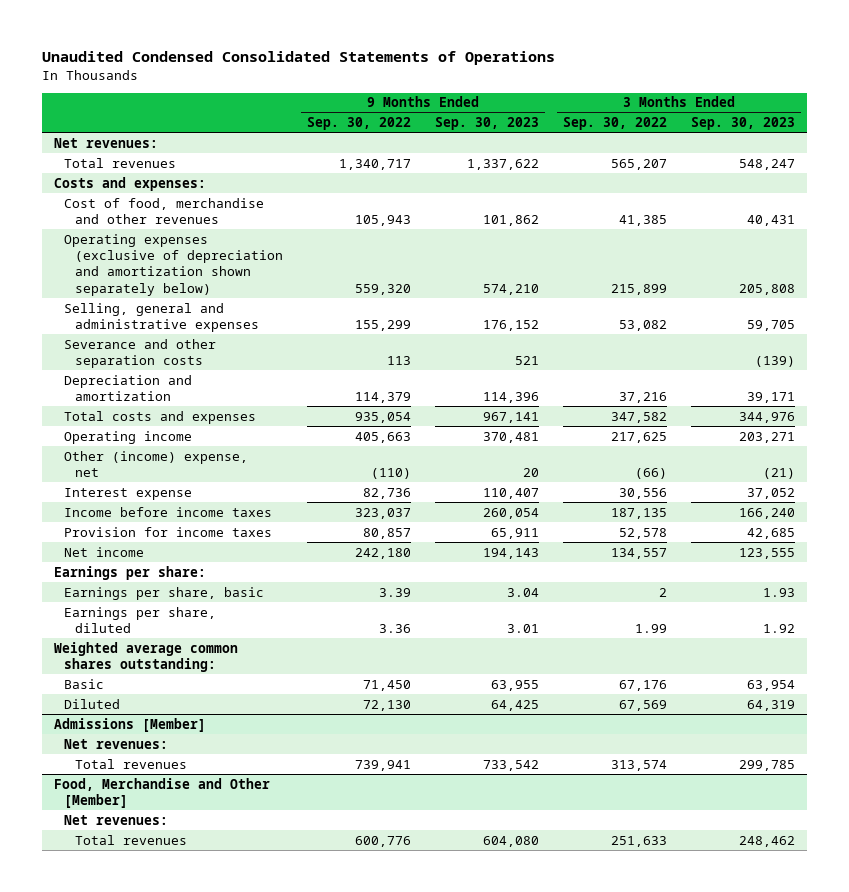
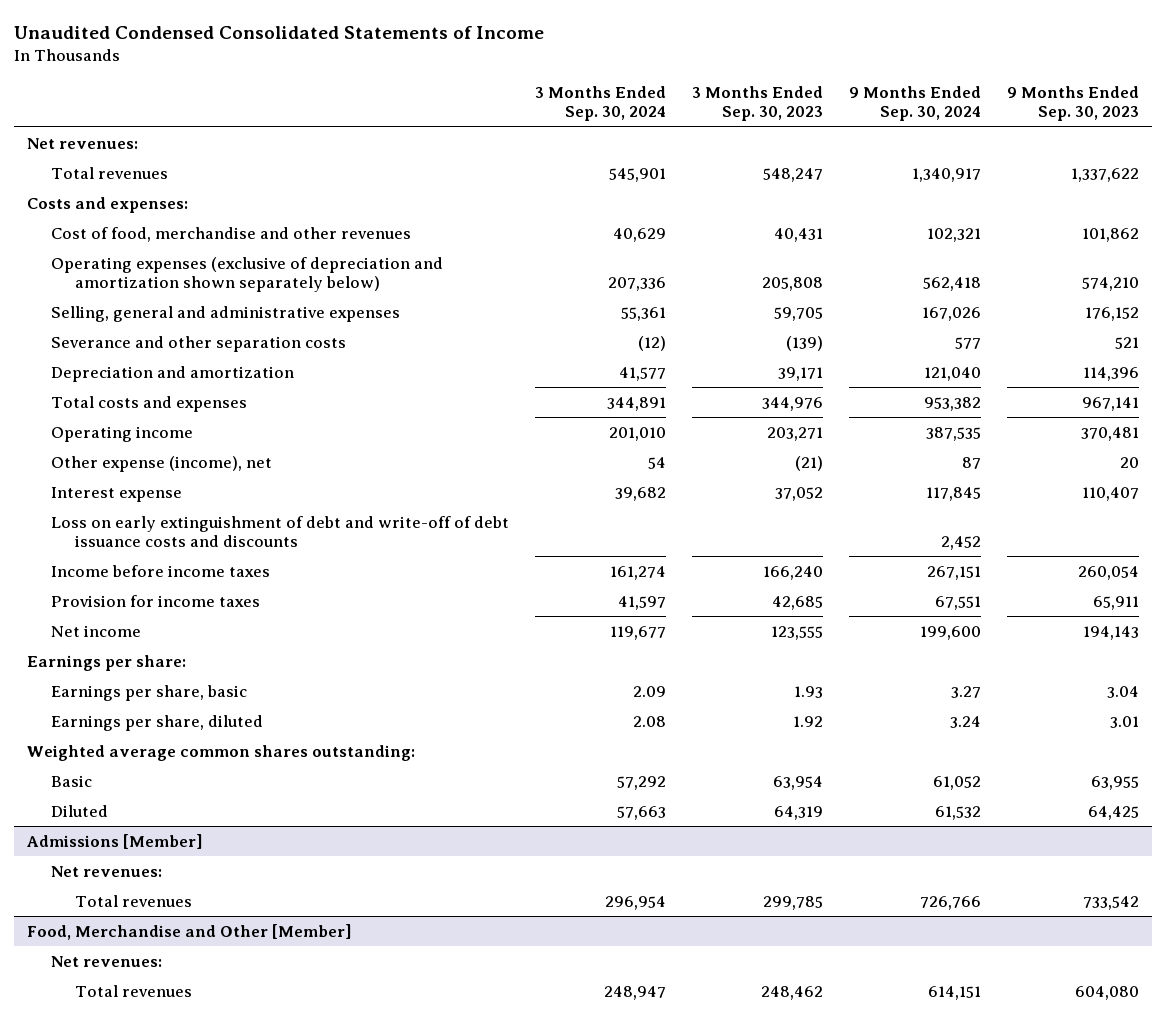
[41,51,555,66] Unaudited Condensed Consolidated Statements of Operations -> [13,26,544,40] Unaudited Condensed Consolidated Statements of Income
[307,117,412,131] Sep. 30, 2022 -> none
[563,117,668,131] Sep. 30, 2022 -> none
none -> [535,86,667,122] 3 Months Ended Sep. 30, 2024
none -> [849,86,982,122] 9 Months Ended Sep. 30, 2024
[64,450,249,477] Other (income) expense, net -> [51,455,273,472] Other expense (income), net
none -> [51,515,510,547] Loss on early extinguishment of debt and write-off of debt issuance costs and discounts

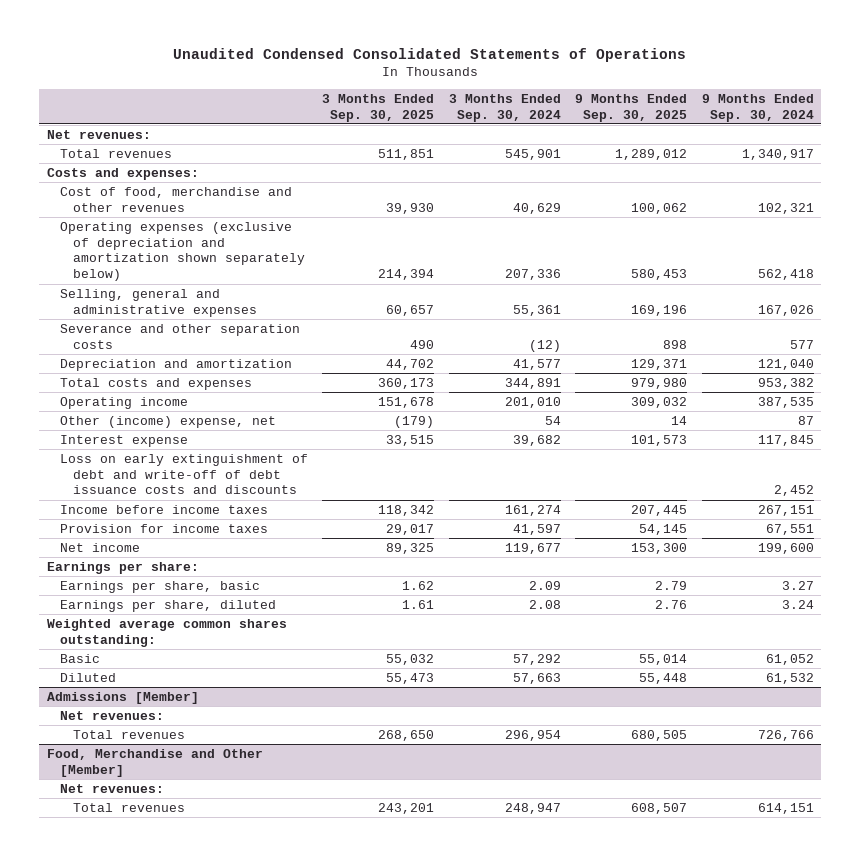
[13,26,544,40] Unaudited Condensed Consolidated Statements of Income -> [173,48,687,63] Unaudited Condensed Consolidated Statements of Operations
[692,86,824,122] 3 Months Ended Sep. 30, 2023 -> none
[1007,86,1140,122] 9 Months Ended Sep. 30, 2023 -> none
none -> [322,93,435,122] 3 Months Ended Sep. 30, 2025
none -> [575,93,688,122] 9 Months Ended Sep. 30, 2025
[51,455,273,472] Other expense (income), net -> [59,415,276,428] Other (income) expense, net

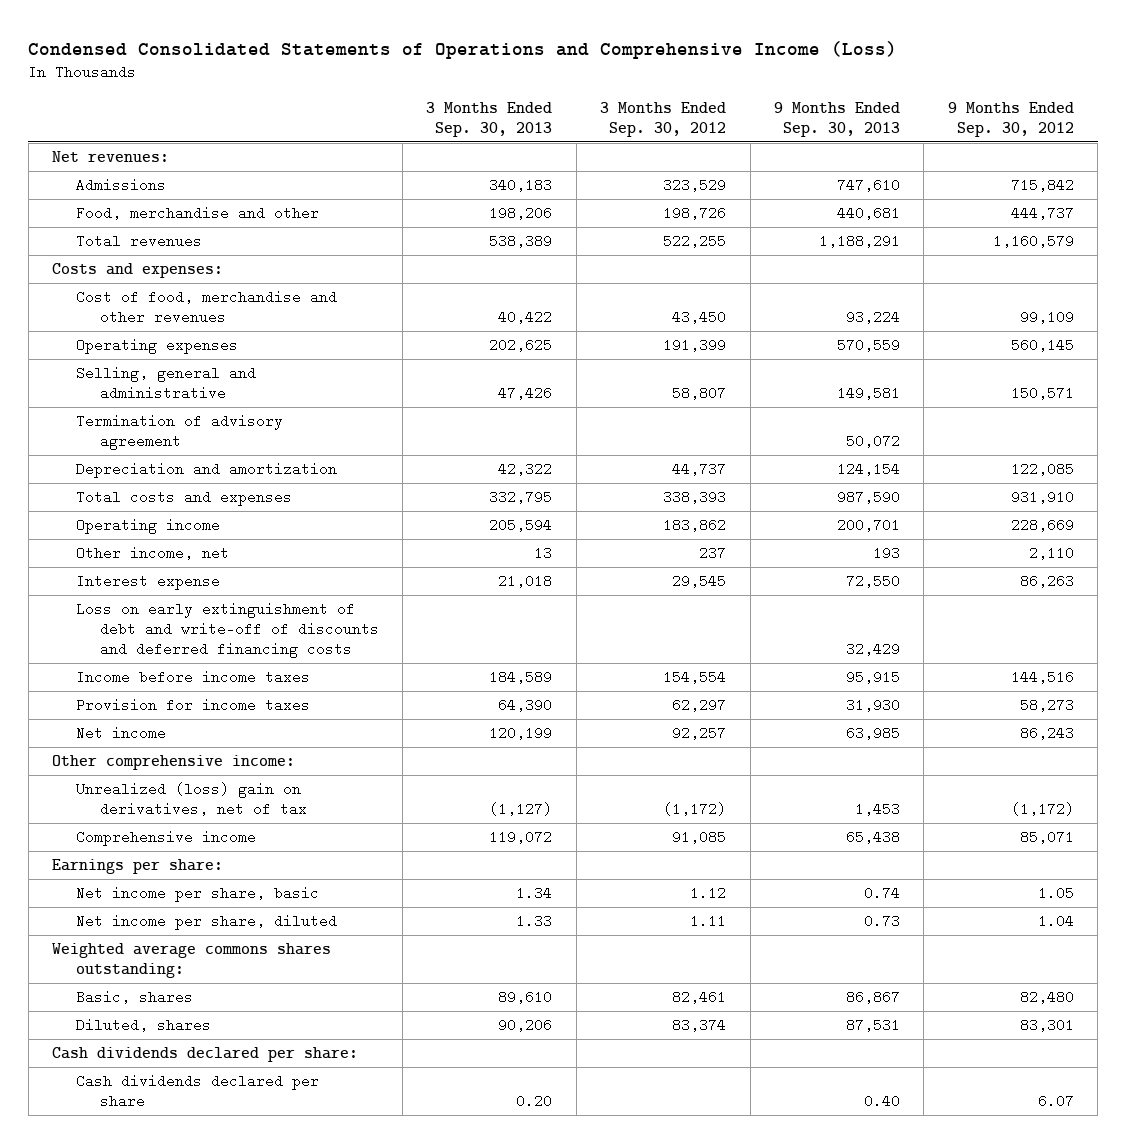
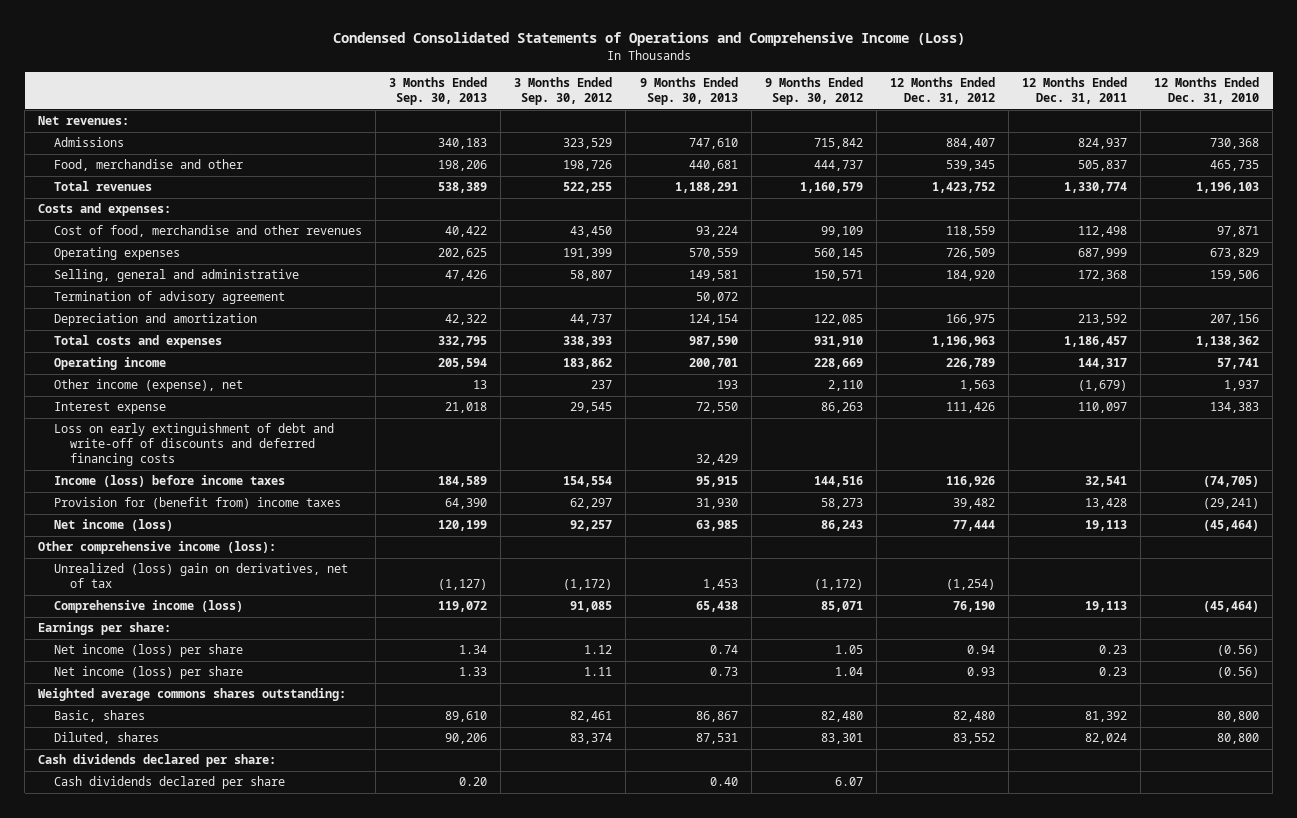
none -> [889,76,995,105] 12 Months Ended Dec. 31, 2012
none -> [1021,76,1127,105] 12 Months Ended Dec. 31, 2011
none -> [1154,76,1260,105] 12 Months Ended Dec. 31, 2010
[76,545,230,560] Other income, net -> [54,379,244,393] Other income (expense), net
[76,669,311,684] Income before income taxes -> [54,475,286,488] Income (loss) before income taxes
[76,697,311,712] Provision for income taxes -> [54,497,342,510] Provision for (benefit from) income taxes
[76,725,167,740] Net income -> [54,519,174,532] Net income (loss)
[52,754,296,770] Other comprehensive income: -> [38,541,277,555] Other comprehensive income (loss):
[76,829,257,846] Comprehensive income -> [54,600,244,614] Comprehensive income (loss)
[76,885,320,902] Net income per share, basic -> [54,644,244,658] Net income (loss) per share
[76,913,338,930] Net income per share, diluted -> [54,666,244,680] Net income (loss) per share

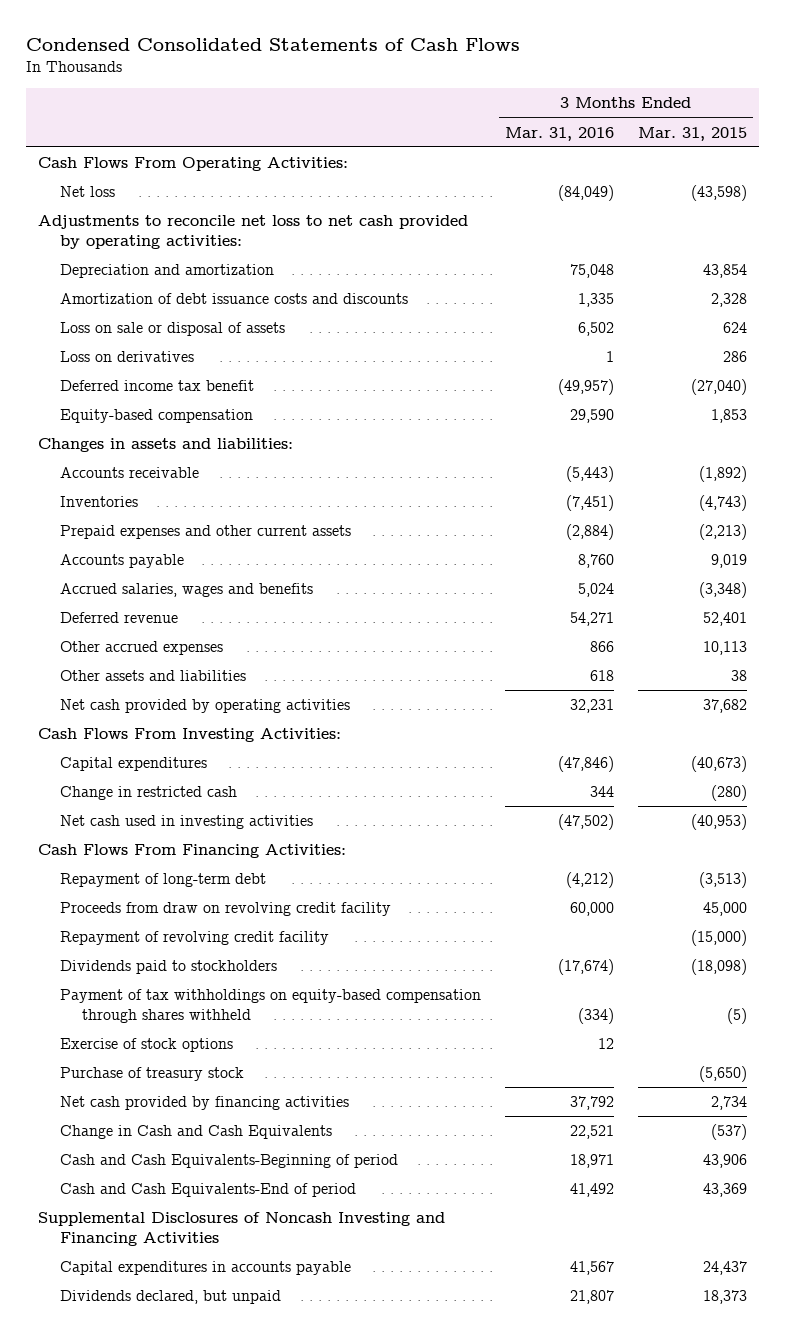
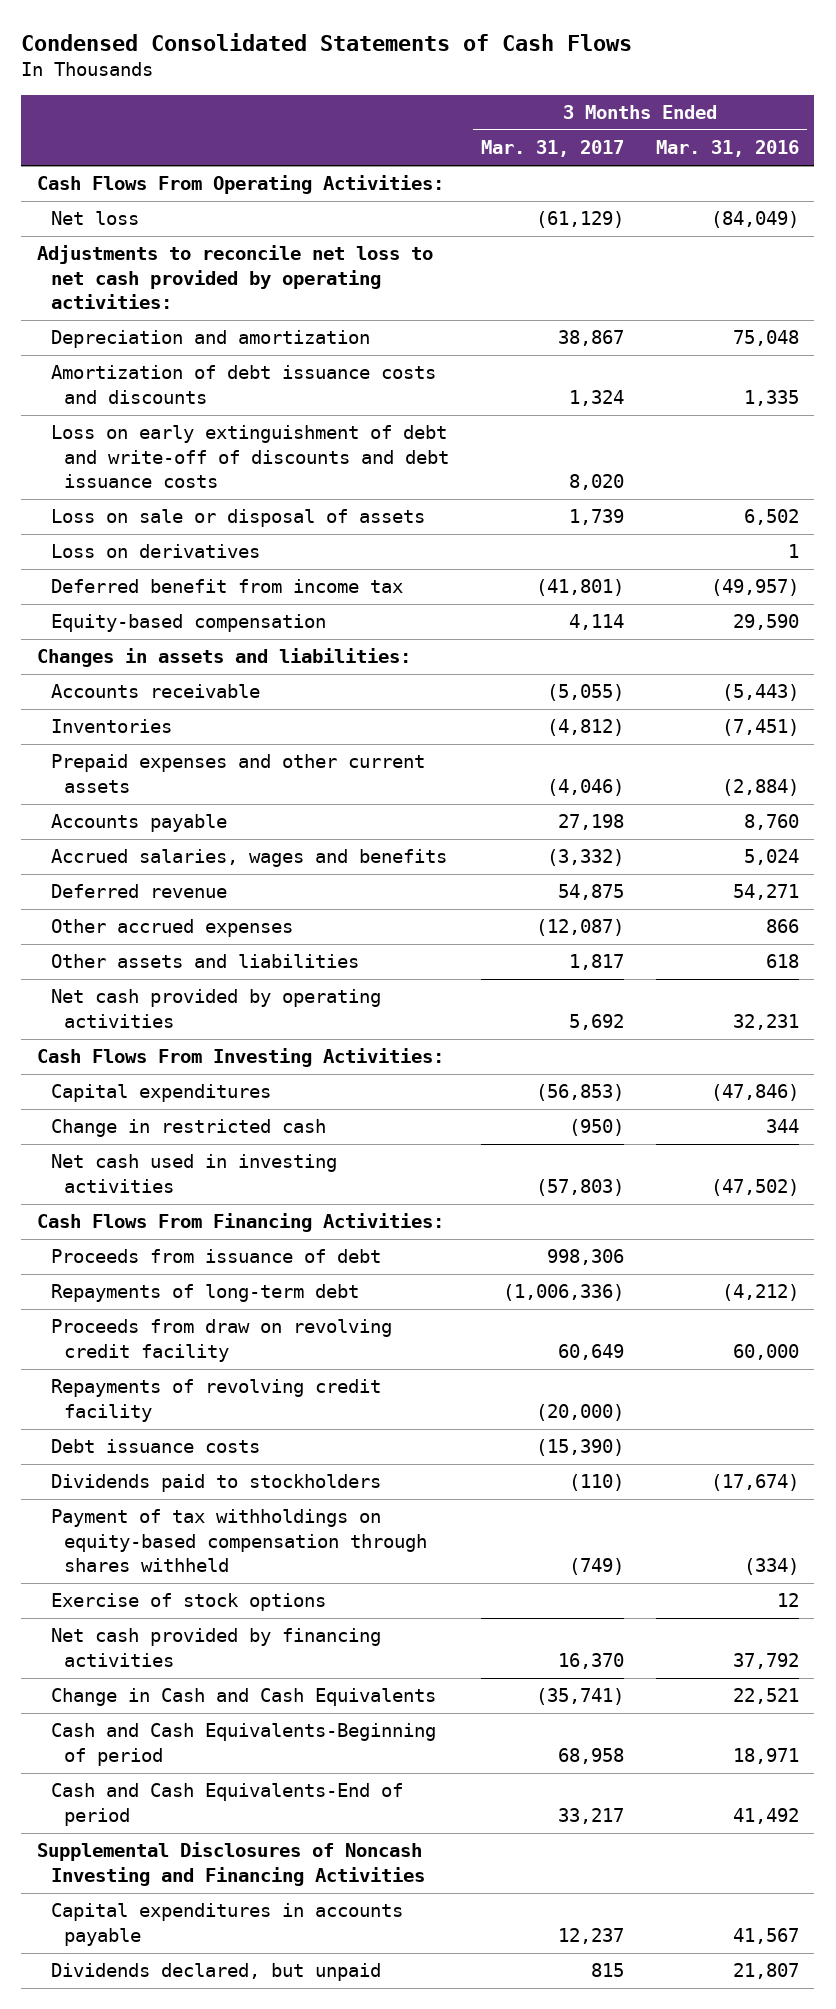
[637,126,747,141] Mar. 31, 2015 -> none
none -> [481,140,625,158] Mar. 31, 2017
none -> [50,425,450,489] Loss on early extinguishment of debt and write-off of discounts and debt issuance costs
[59,380,254,392] Deferred income tax benefit -> [50,579,403,594] Deferred benefit from income tax
none -> [50,1249,381,1264] Proceeds from issuance of debt
[59,873,266,888] Repayment of long-term debt -> [50,1284,359,1303] Repayments of long-term debt
[59,931,329,946] Repayment of revolving credit facility -> [50,1379,381,1422] Repayments of revolving credit facility
none -> [50,1439,260,1454] Debt issuance costs
[59,1067,244,1082] Purchase of treasury stock -> none

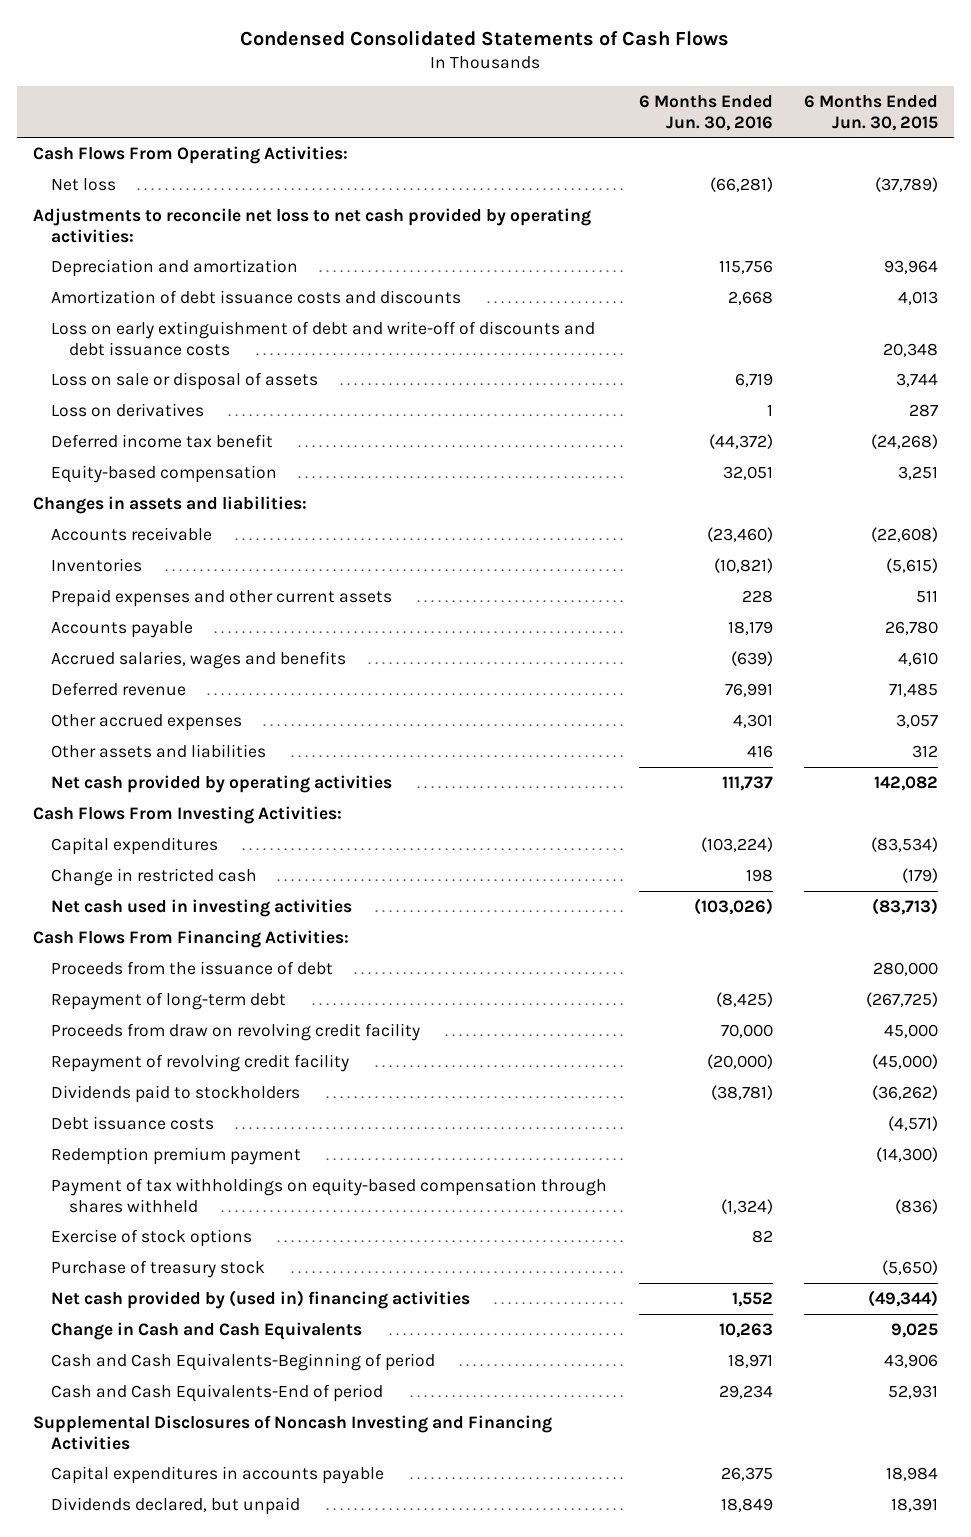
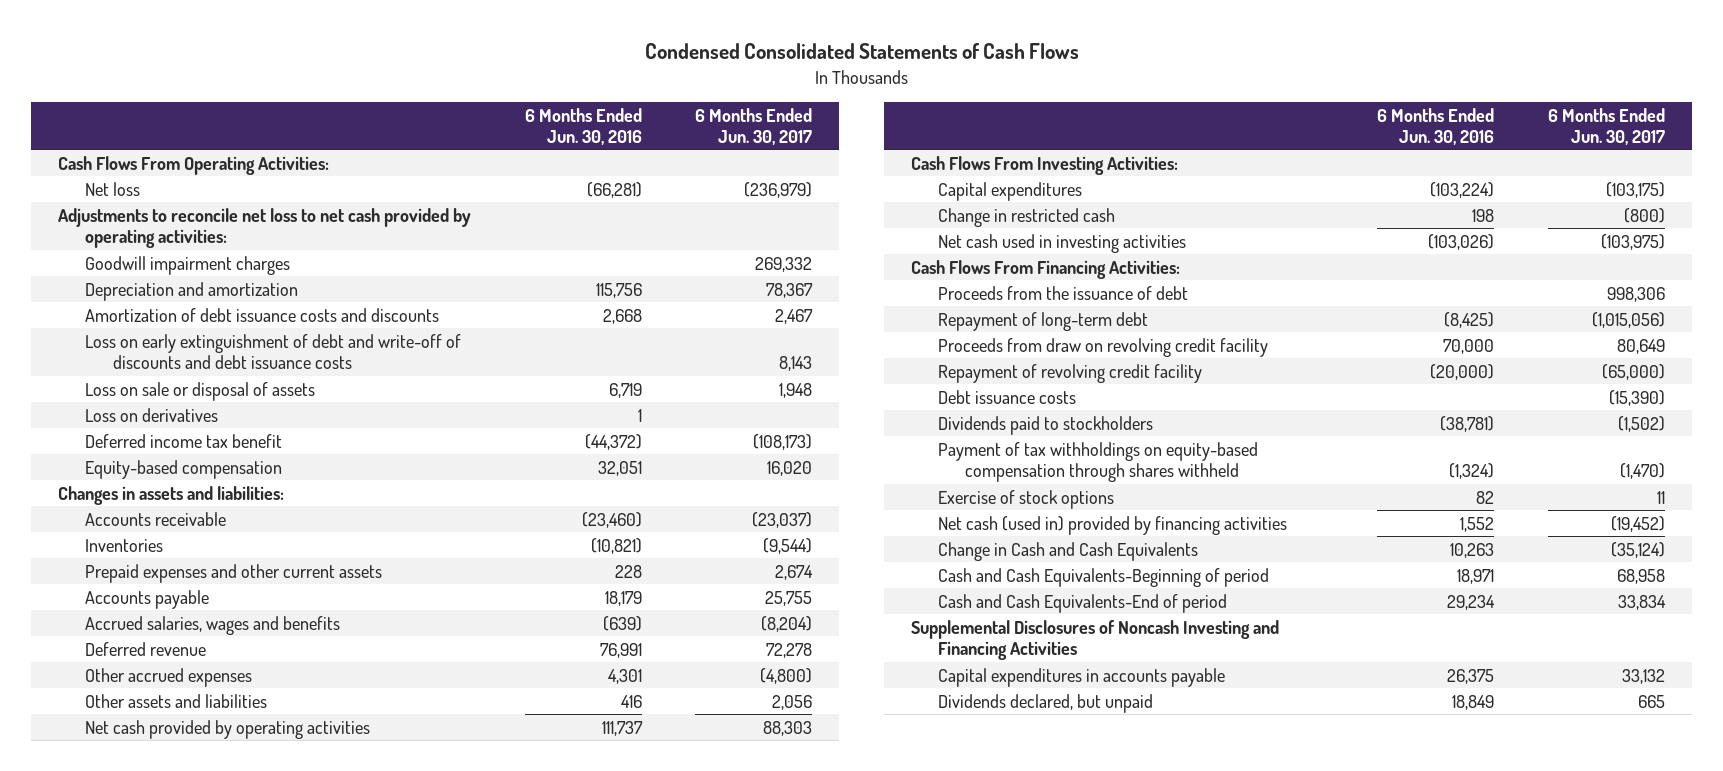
[803,94,938,131] 6 Months Ended Jun. 30, 2015 -> none
none -> [695,107,813,145] 6 Months Ended Jun. 30, 2017
none -> [85,255,291,275] Goodwill impairment charges
[51,1146,302,1165] Redemption premium payment -> none
[51,1084,301,1103] Dividends paid to stockholders -> [938,415,1154,435] Dividends paid to stockholders
[51,1259,266,1278] Purchase of treasury stock -> none
[51,1289,471,1309] Net cash provided by (used in) financing activities -> [938,515,1288,535] Net cash (used in) provided by financing activities

